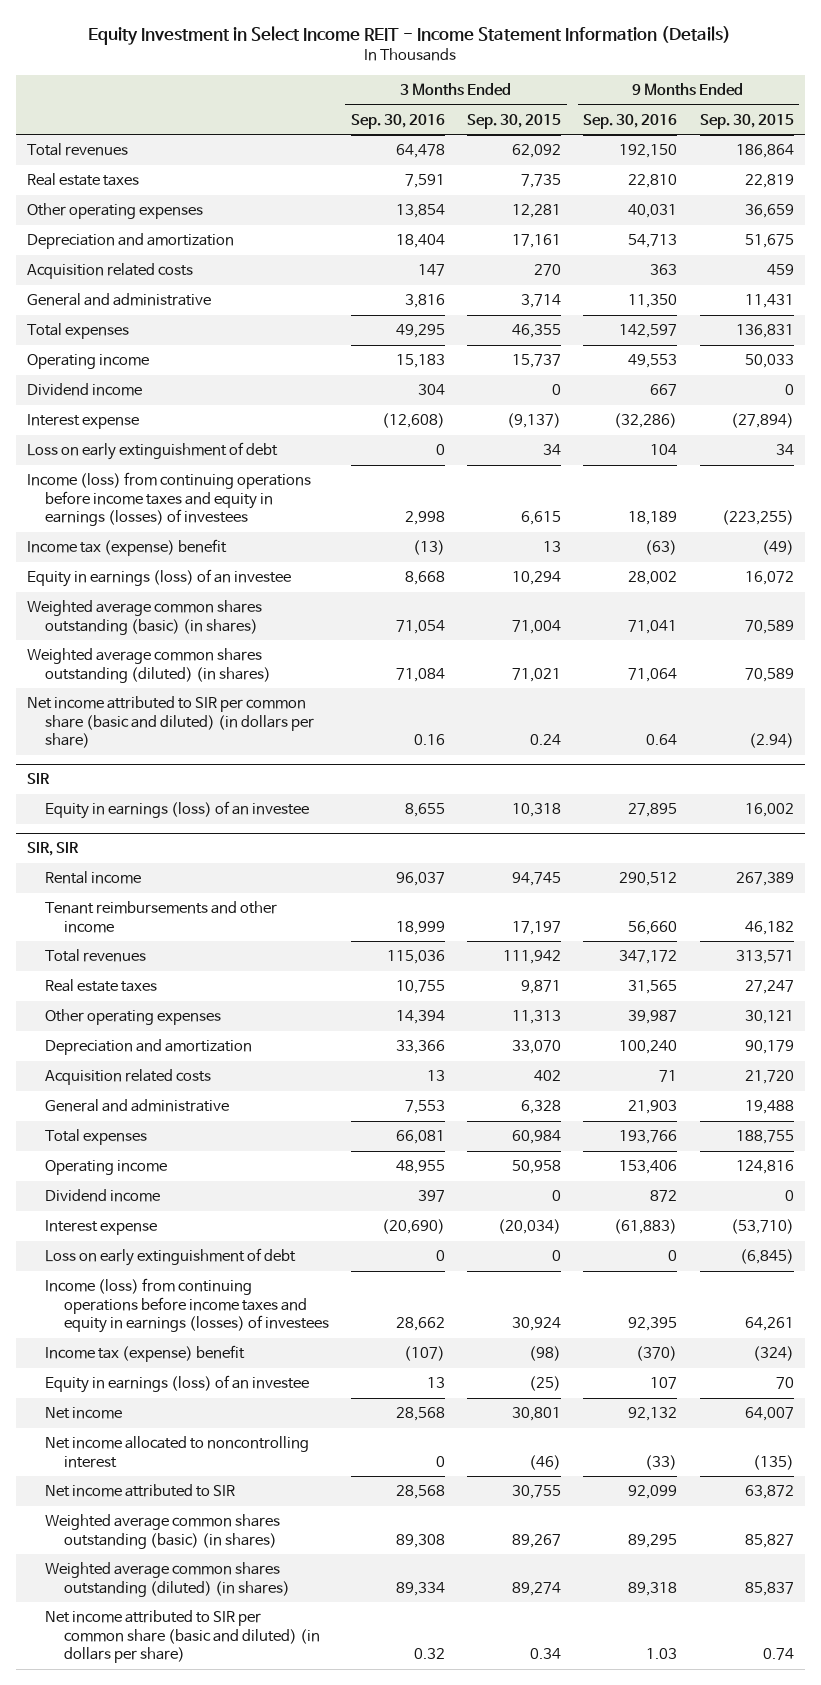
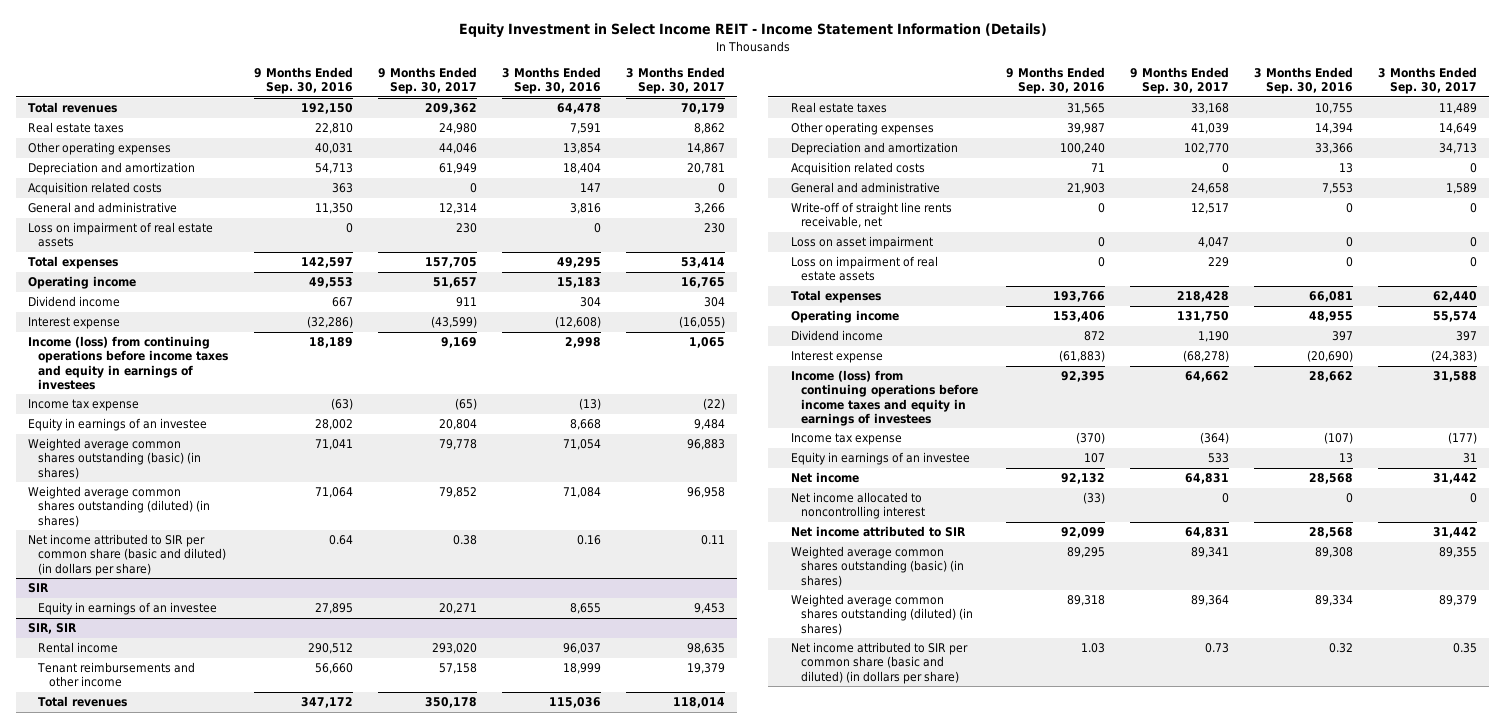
[467,113,562,129] Sep. 30, 2015 -> none
[699,113,794,129] Sep. 30, 2015 -> none
none -> [377,67,477,95] 9 Months Ended Sep. 30, 2017
none -> [625,67,725,95] 3 Months Ended Sep. 30, 2017
none -> [28,222,214,248] Loss on impairment of real estate assets
[27,442,279,461] Loss on early extinguishment of debt -> none
[27,472,312,527] Income (loss) from continuing operations before income taxes and equity in earnings (losses) of investees -> [28,336,229,390] Income (loss) from continuing operations before income taxes and equity in earnings of investees
[27,539,228,557] Income tax (expense) benefit -> [28,399,140,412] Income tax expense
[27,569,292,588] Equity in earnings (loss) of an investee -> [28,418,208,432] Equity in earnings of an investee
[45,801,310,820] Equity in earnings (loss) of an investee -> [38,602,218,616] Equity in earnings of an investee
none -> [790,202,952,229] Write-off of straight line rents receivable, net
none -> [790,236,933,250] Loss on asset impairment
none -> [790,256,938,282] Loss on impairment of real estate assets
[45,1248,297,1267] Loss on early extinguishment of debt -> none
[45,1278,329,1334] Income (loss) from continuing operations before income taxes and equity in earnings (losses) of investees -> [790,370,978,426] Income (loss) from continuing operations before income taxes and equity in earnings of investees
[45,1345,246,1363] Income tax (expense) benefit -> [790,433,902,446] Income tax expense
[45,1375,310,1394] Equity in earnings (loss) of an investee -> [790,452,970,466] Equity in earnings of an investee

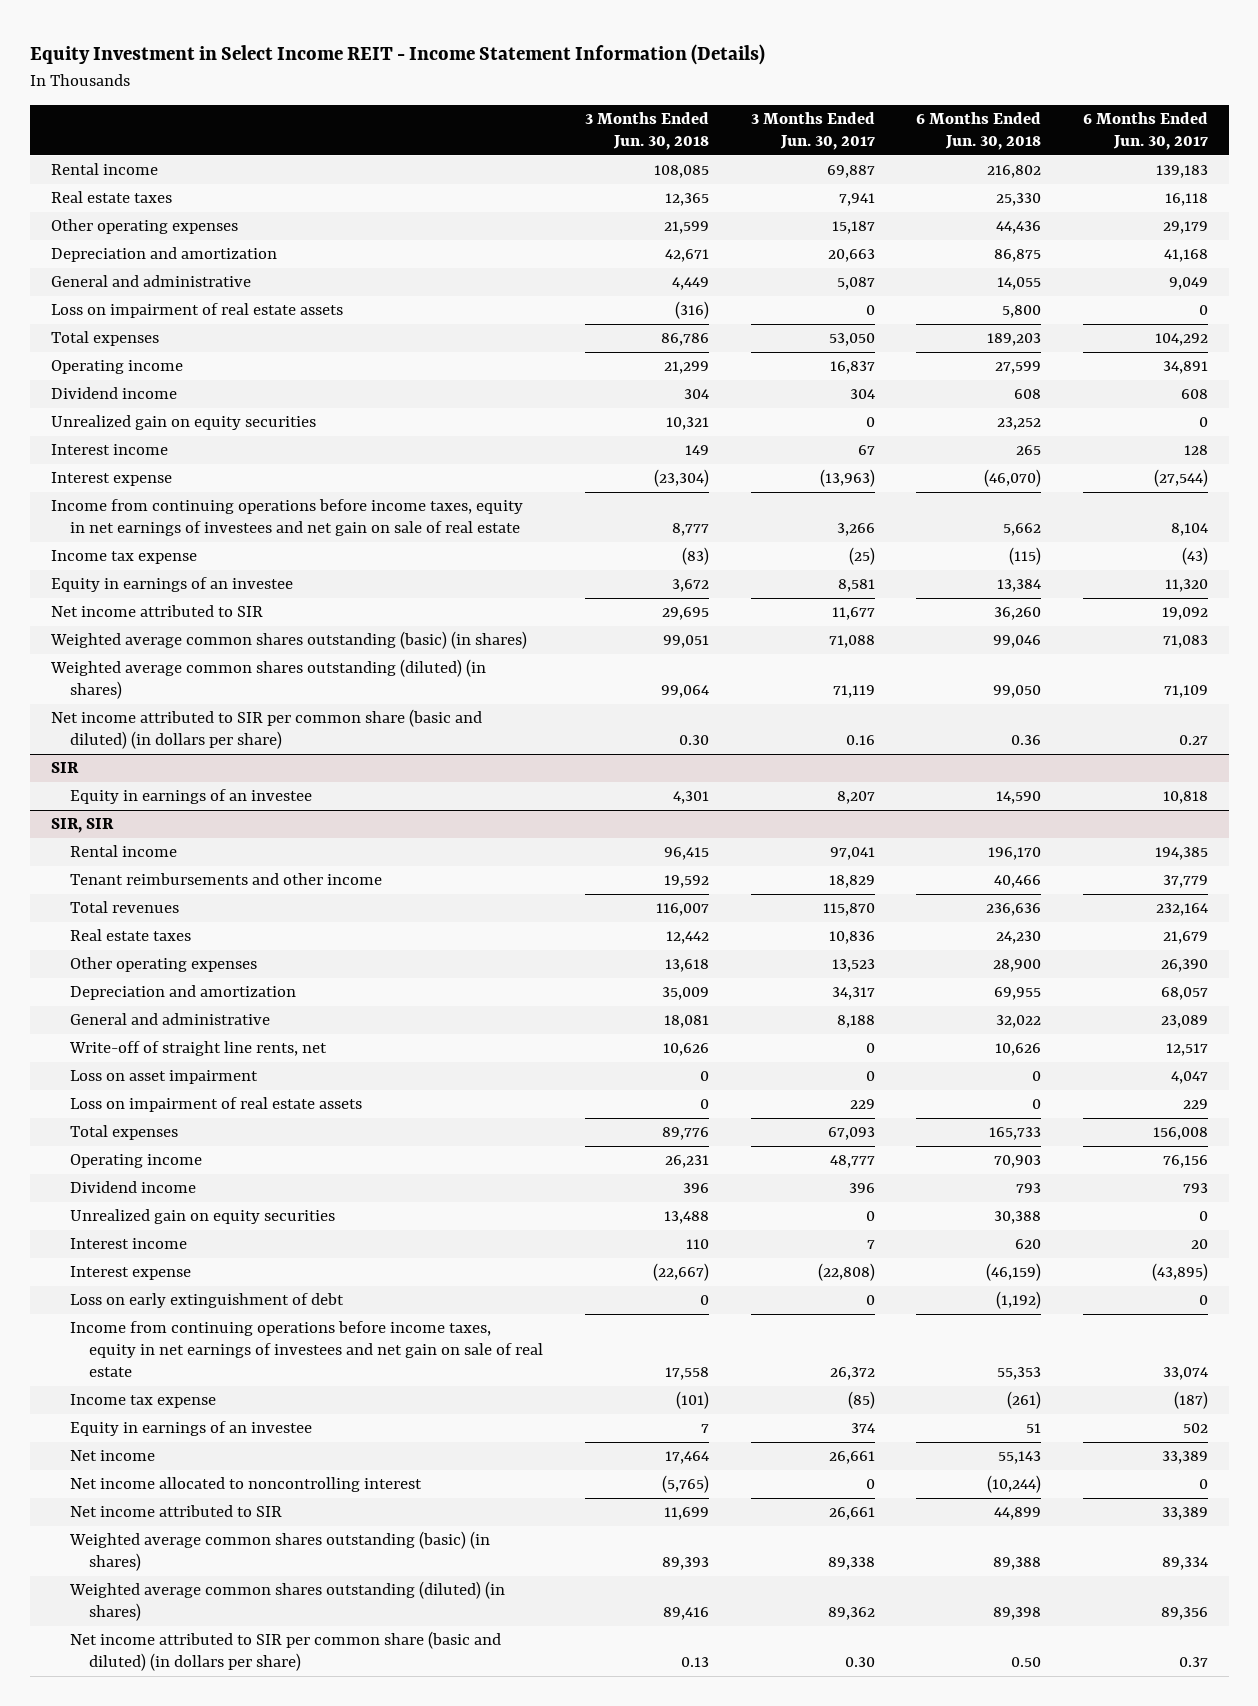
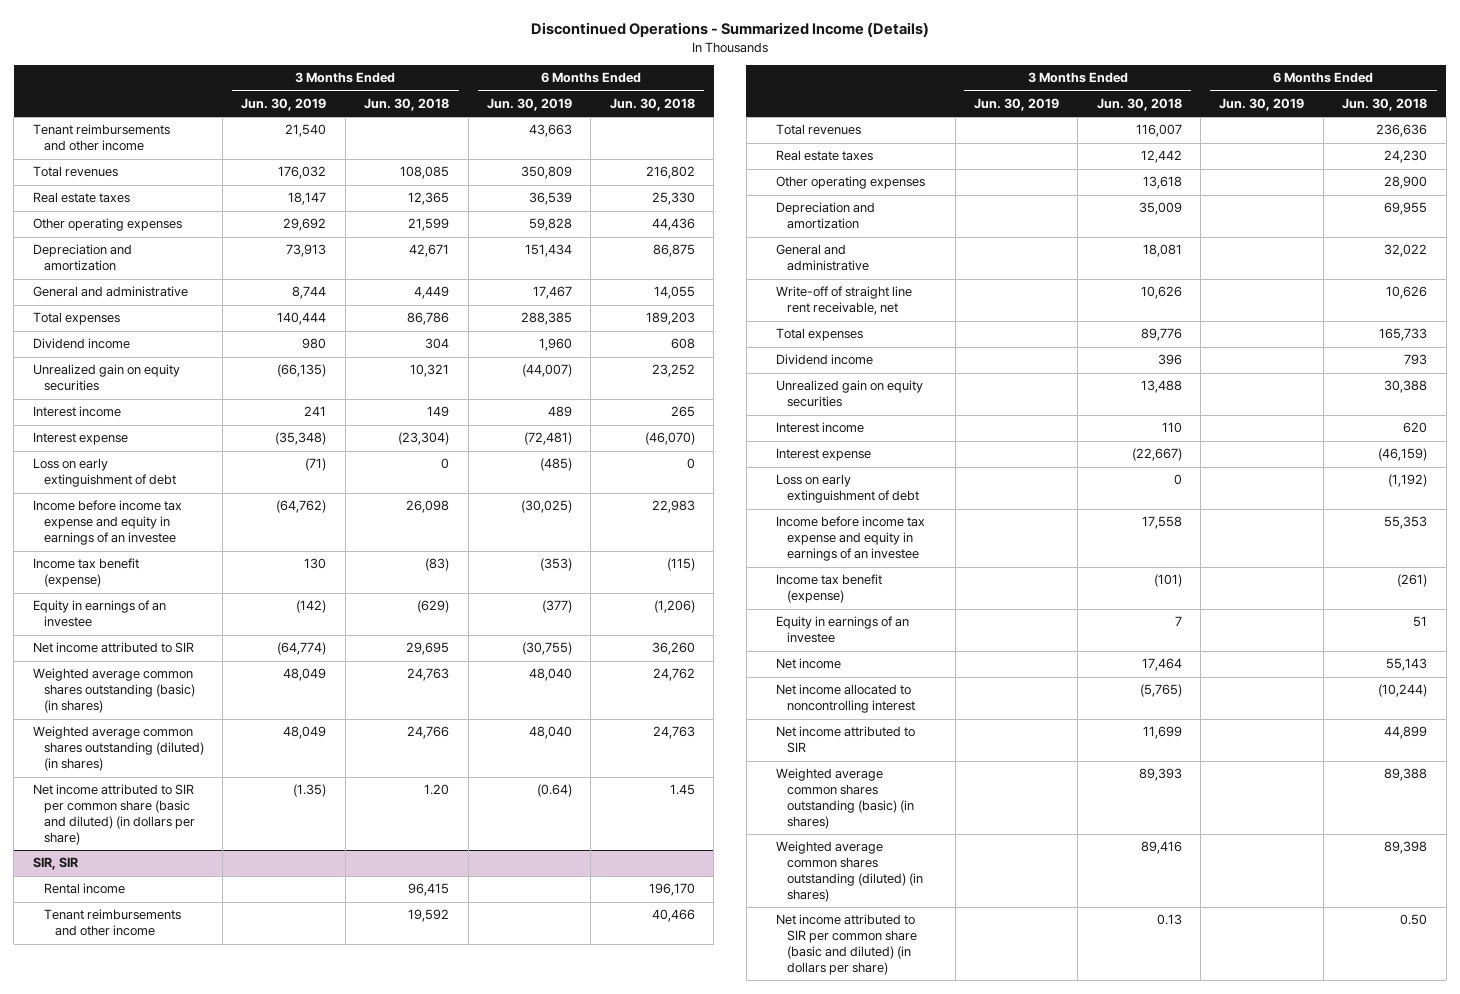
[29,43,765,65] Equity Investment in Select Income REIT - Income Statement Information (Details) -> [530,22,929,38] Discontinued Operations - Summarized Income (Details)
[750,112,875,151] 3 Months Ended Jun. 30, 2017 -> none
[1082,112,1208,151] 6 Months Ended Jun. 30, 2017 -> none
none -> [241,98,327,112] Jun. 30, 2019
none -> [486,98,572,112] Jun. 30, 2019
none -> [32,124,170,152] Tenant reimbursements and other income
[50,163,158,176] Rental income -> [32,166,118,178] Total revenues
[50,303,343,319] Loss on impairment of real estate assets -> none
[50,360,183,375] Operating income -> none
none -> [32,458,176,488] Loss on early extinguishment of debt
[50,499,523,537] Income from continuing operations before income taxes, equity in net earnings of investees and net gain on sale of real estate -> [32,500,182,546] Income before income tax expense and equity in earnings of an investee
[671,523,709,537] 8,777 -> [406,500,450,514] 26,098
[1003,523,1042,537] 5,662 -> [651,500,695,514] 22,983
[50,550,197,565] Income tax expense -> [32,558,139,588] Income tax benefit (expense)
[671,579,709,593] 3,672 -> [417,600,450,614] (629)
[997,579,1042,593] 13,384 -> [653,600,695,614] (1,206)
[50,762,79,774] SIR -> none
[70,789,313,805] Equity in earnings of an investee -> none
[662,635,709,649] 99,051 -> [407,668,450,682] 24,763
[993,635,1042,649] 99,046 -> [652,668,695,682] 24,762
[660,685,709,699] 99,064 -> [407,726,450,740] 24,766
[993,685,1042,699] 99,050 -> [652,726,695,740] 24,763
[678,735,709,746] 0.30 -> [424,784,450,796] 1.20
[1011,735,1042,746] 0.36 -> [669,784,695,796] 1.45
[70,1070,259,1085] Loss on asset impairment -> none
[70,1097,363,1113] Loss on impairment of real estate assets -> none
[69,1041,328,1057] Write-off of straight line rents, net -> [776,286,913,316] Write-off of straight line rent receivable, net
[70,1154,203,1169] Operating income -> none
[70,1321,544,1378] Income from continuing operations before income taxes, equity in net earnings of investees and net gain on sale of real estate -> [776,516,926,562] Income before income tax expense and equity in earnings of an investee
[70,1394,217,1409] Income tax expense -> [776,574,883,604] Income tax benefit (expense)

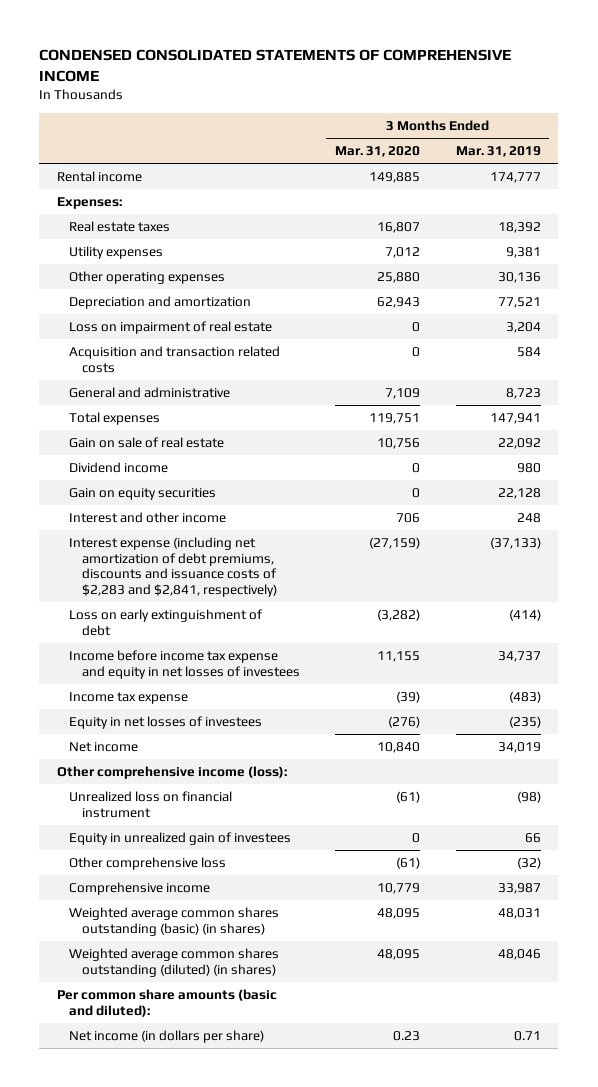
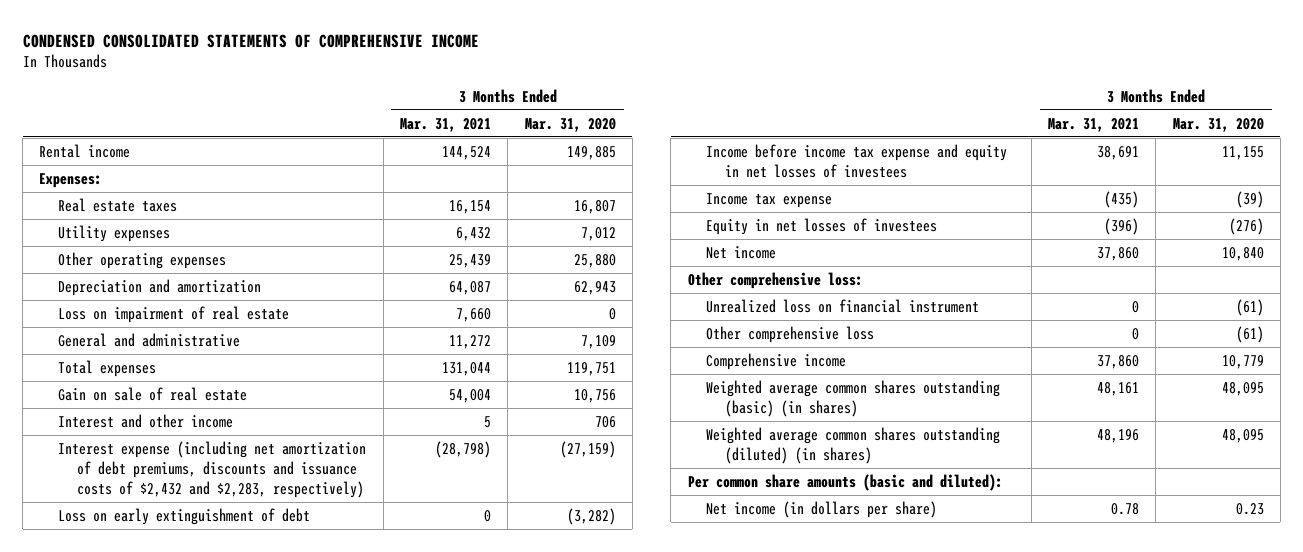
[455,145,541,157] Mar. 31, 2019 -> none
none -> [399,117,491,132] Mar. 31, 2021
[69,345,281,373] Acquisition and transaction related costs -> none
[69,461,169,473] Dividend income -> none
[69,487,217,500] Gain on equity securities -> none
[69,536,277,598] Interest expense (including net amortization of debt premiums, discounts and issuance costs of $2,283 and $2,841, respectively) -> [58,440,367,498] Interest expense (including net amortization of debt premiums, discounts and issuance costs of $2,432 and $2,283, respectively)
[57,765,288,779] Other comprehensive income (loss): -> [687,271,863,289] Other comprehensive loss:
[69,831,292,845] Equity in unrealized gain of investees -> none

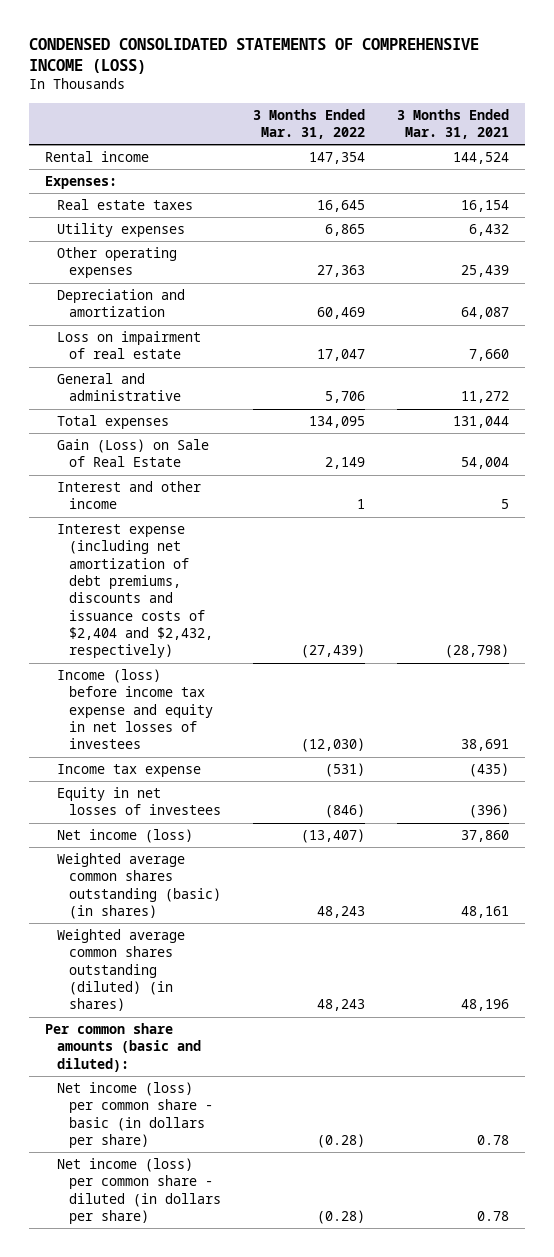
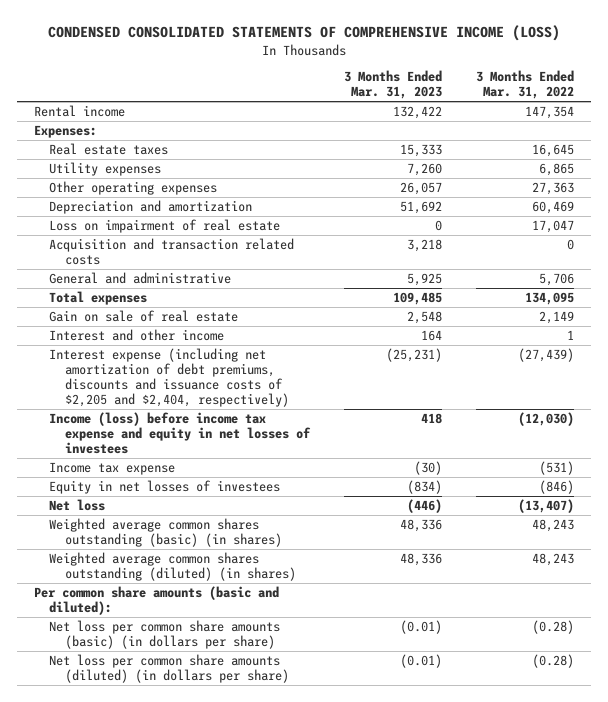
[397,108,510,139] 3 Months Ended Mar. 31, 2021 -> none
none -> [343,70,442,100] 3 Months Ended Mar. 31, 2023
none -> [49,238,295,265] Acquisition and transaction related costs
[56,439,209,468] Gain (Loss) on Sale of Real Estate -> [49,310,239,323] Gain on sale of real estate
[56,524,213,659] Interest expense (including net amortization of debt premiums, discounts and issuance costs of $2,404 and $2,432, respectively) -> [49,348,289,407] Interest expense (including net amortization of debt premiums, discounts and issuance costs of $2,205 and $2,404, respectively)
[56,829,193,844] Net income (loss) -> [49,499,106,512] Net loss
[56,1082,213,1148] Net income (loss) per common share - basic (in dollars per share) -> [49,620,281,649] Net loss per common share amounts (basic) (in dollars per share)
[56,1158,221,1224] Net income (loss) per common share - diluted (in dollars per share) -> [49,654,289,683] Net loss per common share amounts (diluted) (in dollars per share)

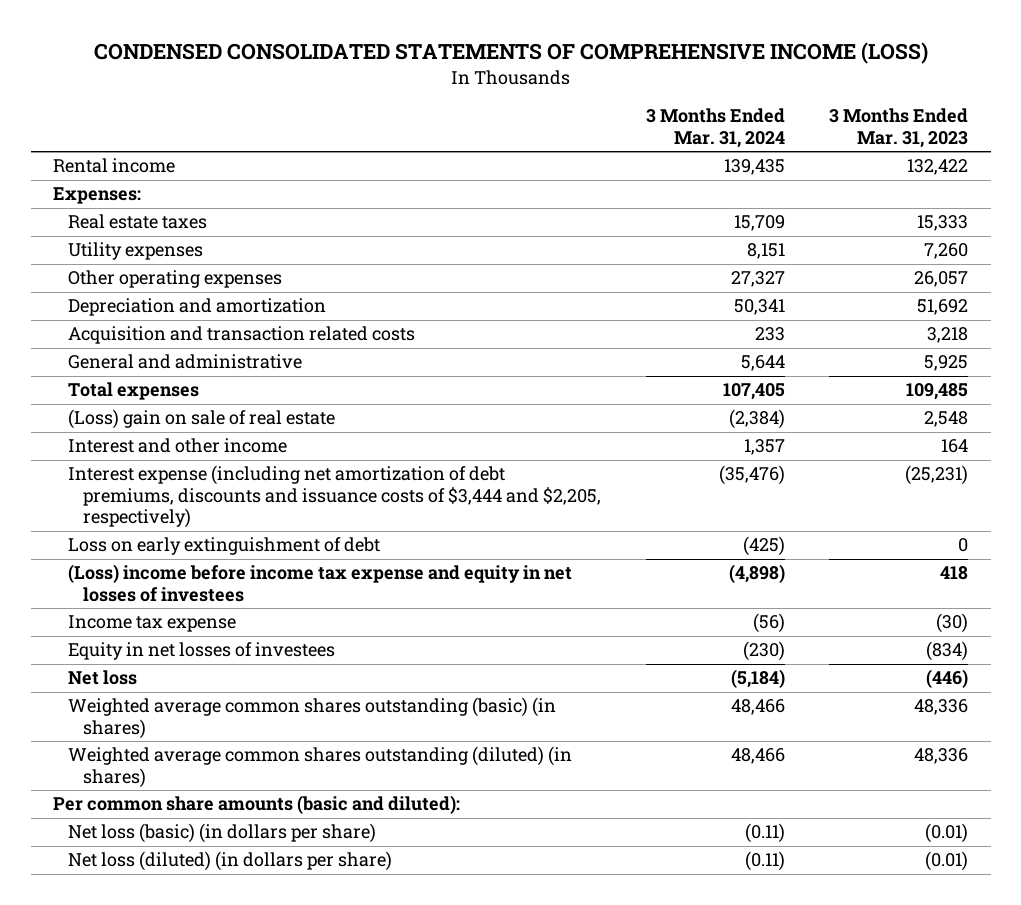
[475,70,574,100] 3 Months Ended Mar. 31, 2022 -> none
none -> [645,108,785,148] 3 Months Ended Mar. 31, 2024
[49,219,281,234] Loss on impairment of real estate -> none
[49,310,239,323] Gain on sale of real estate -> [68,409,336,430] (Loss) gain on sale of real estate
[49,348,289,407] Interest expense (including net amortization of debt premiums, discounts and issuance costs of $2,205 and $2,404, respectively) -> [68,465,602,529] Interest expense (including net amortization of debt premiums, discounts and issuance costs of $3,444 and $2,205, respectively)
none -> [68,537,381,556] Loss on early extinguishment of debt
[49,412,311,454] Income (loss) before income tax expense and equity in net losses of investees -> [68,564,573,602] (Loss) income before income tax expense and equity in net losses of investees
[49,620,281,649] Net loss per common share amounts (basic) (in dollars per share) -> [68,823,377,844] Net loss (basic) (in dollars per share)
[49,654,289,683] Net loss per common share amounts (diluted) (in dollars per share) -> [68,851,393,872] Net loss (diluted) (in dollars per share)

